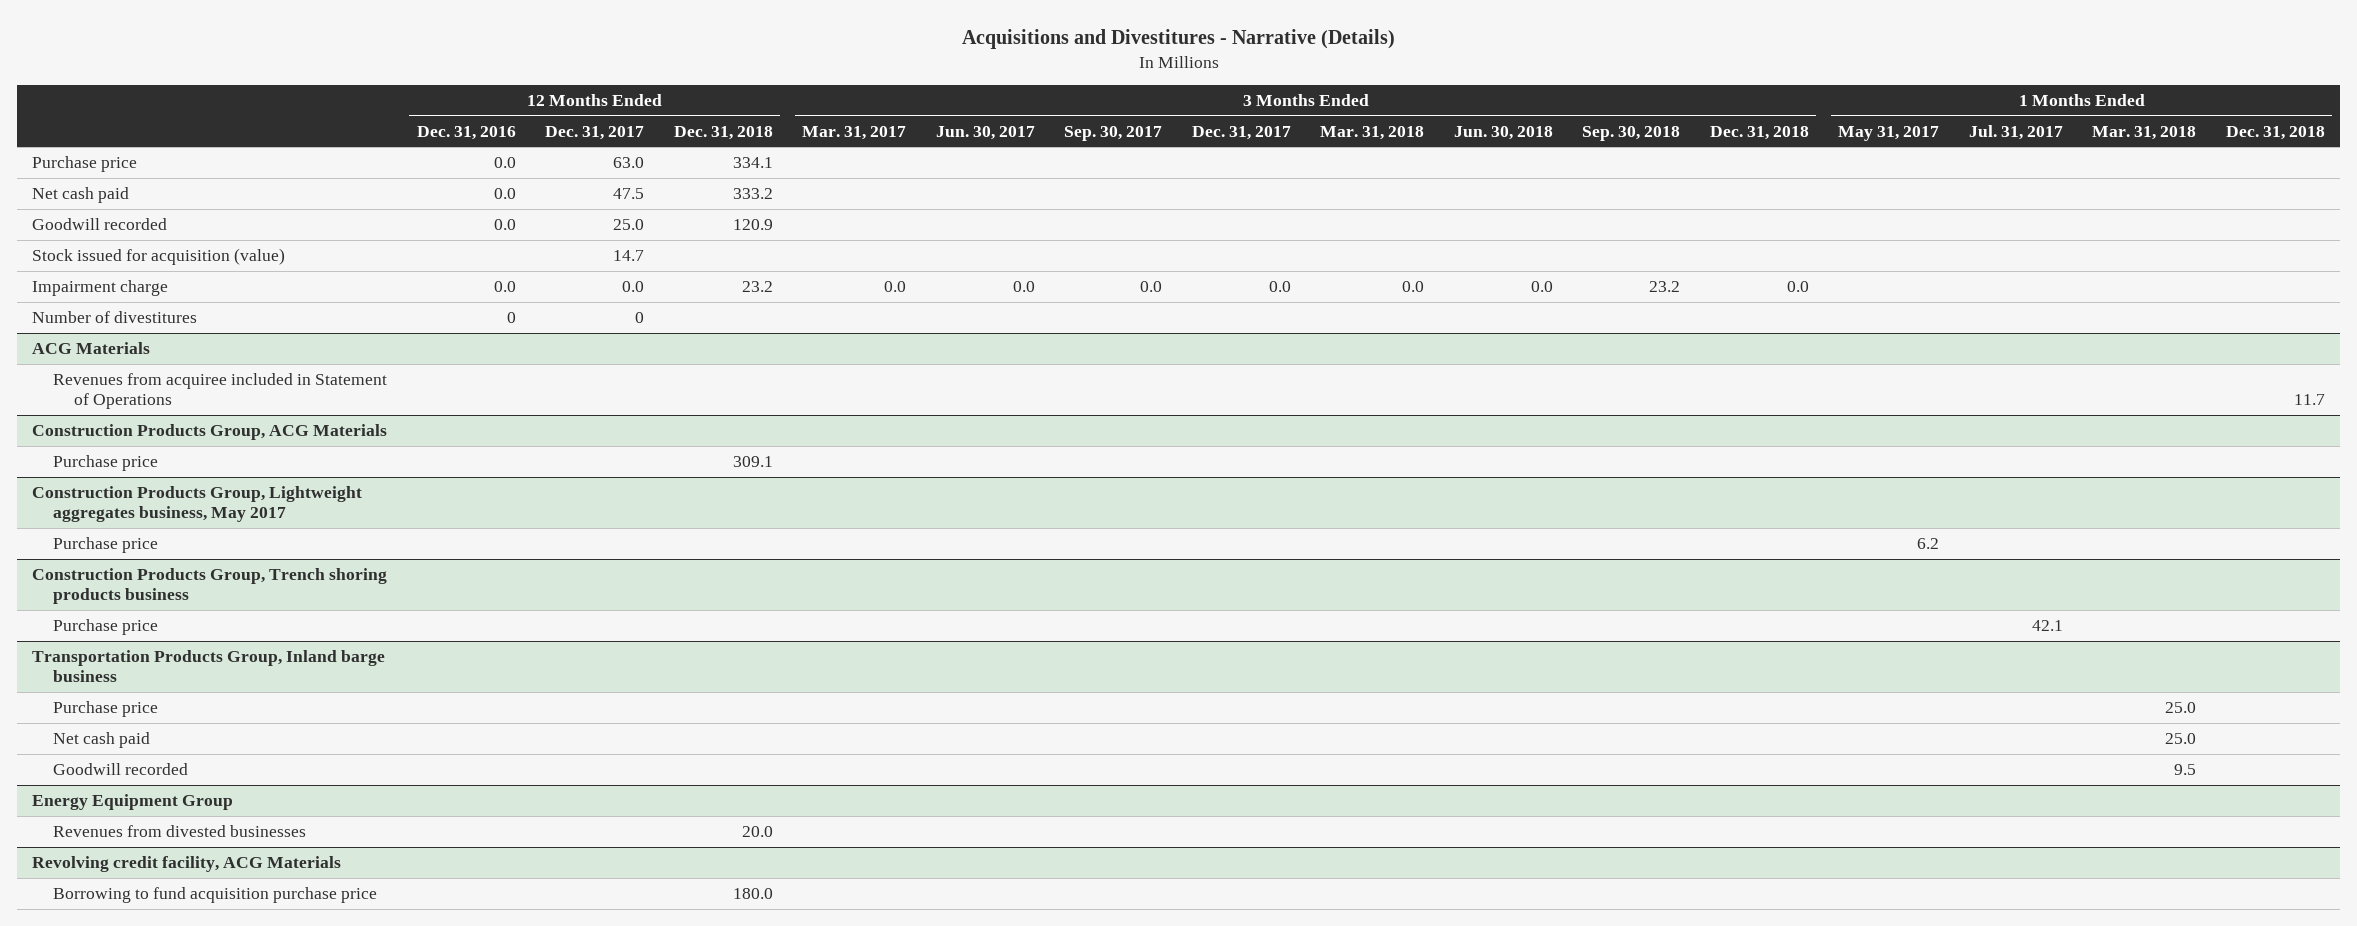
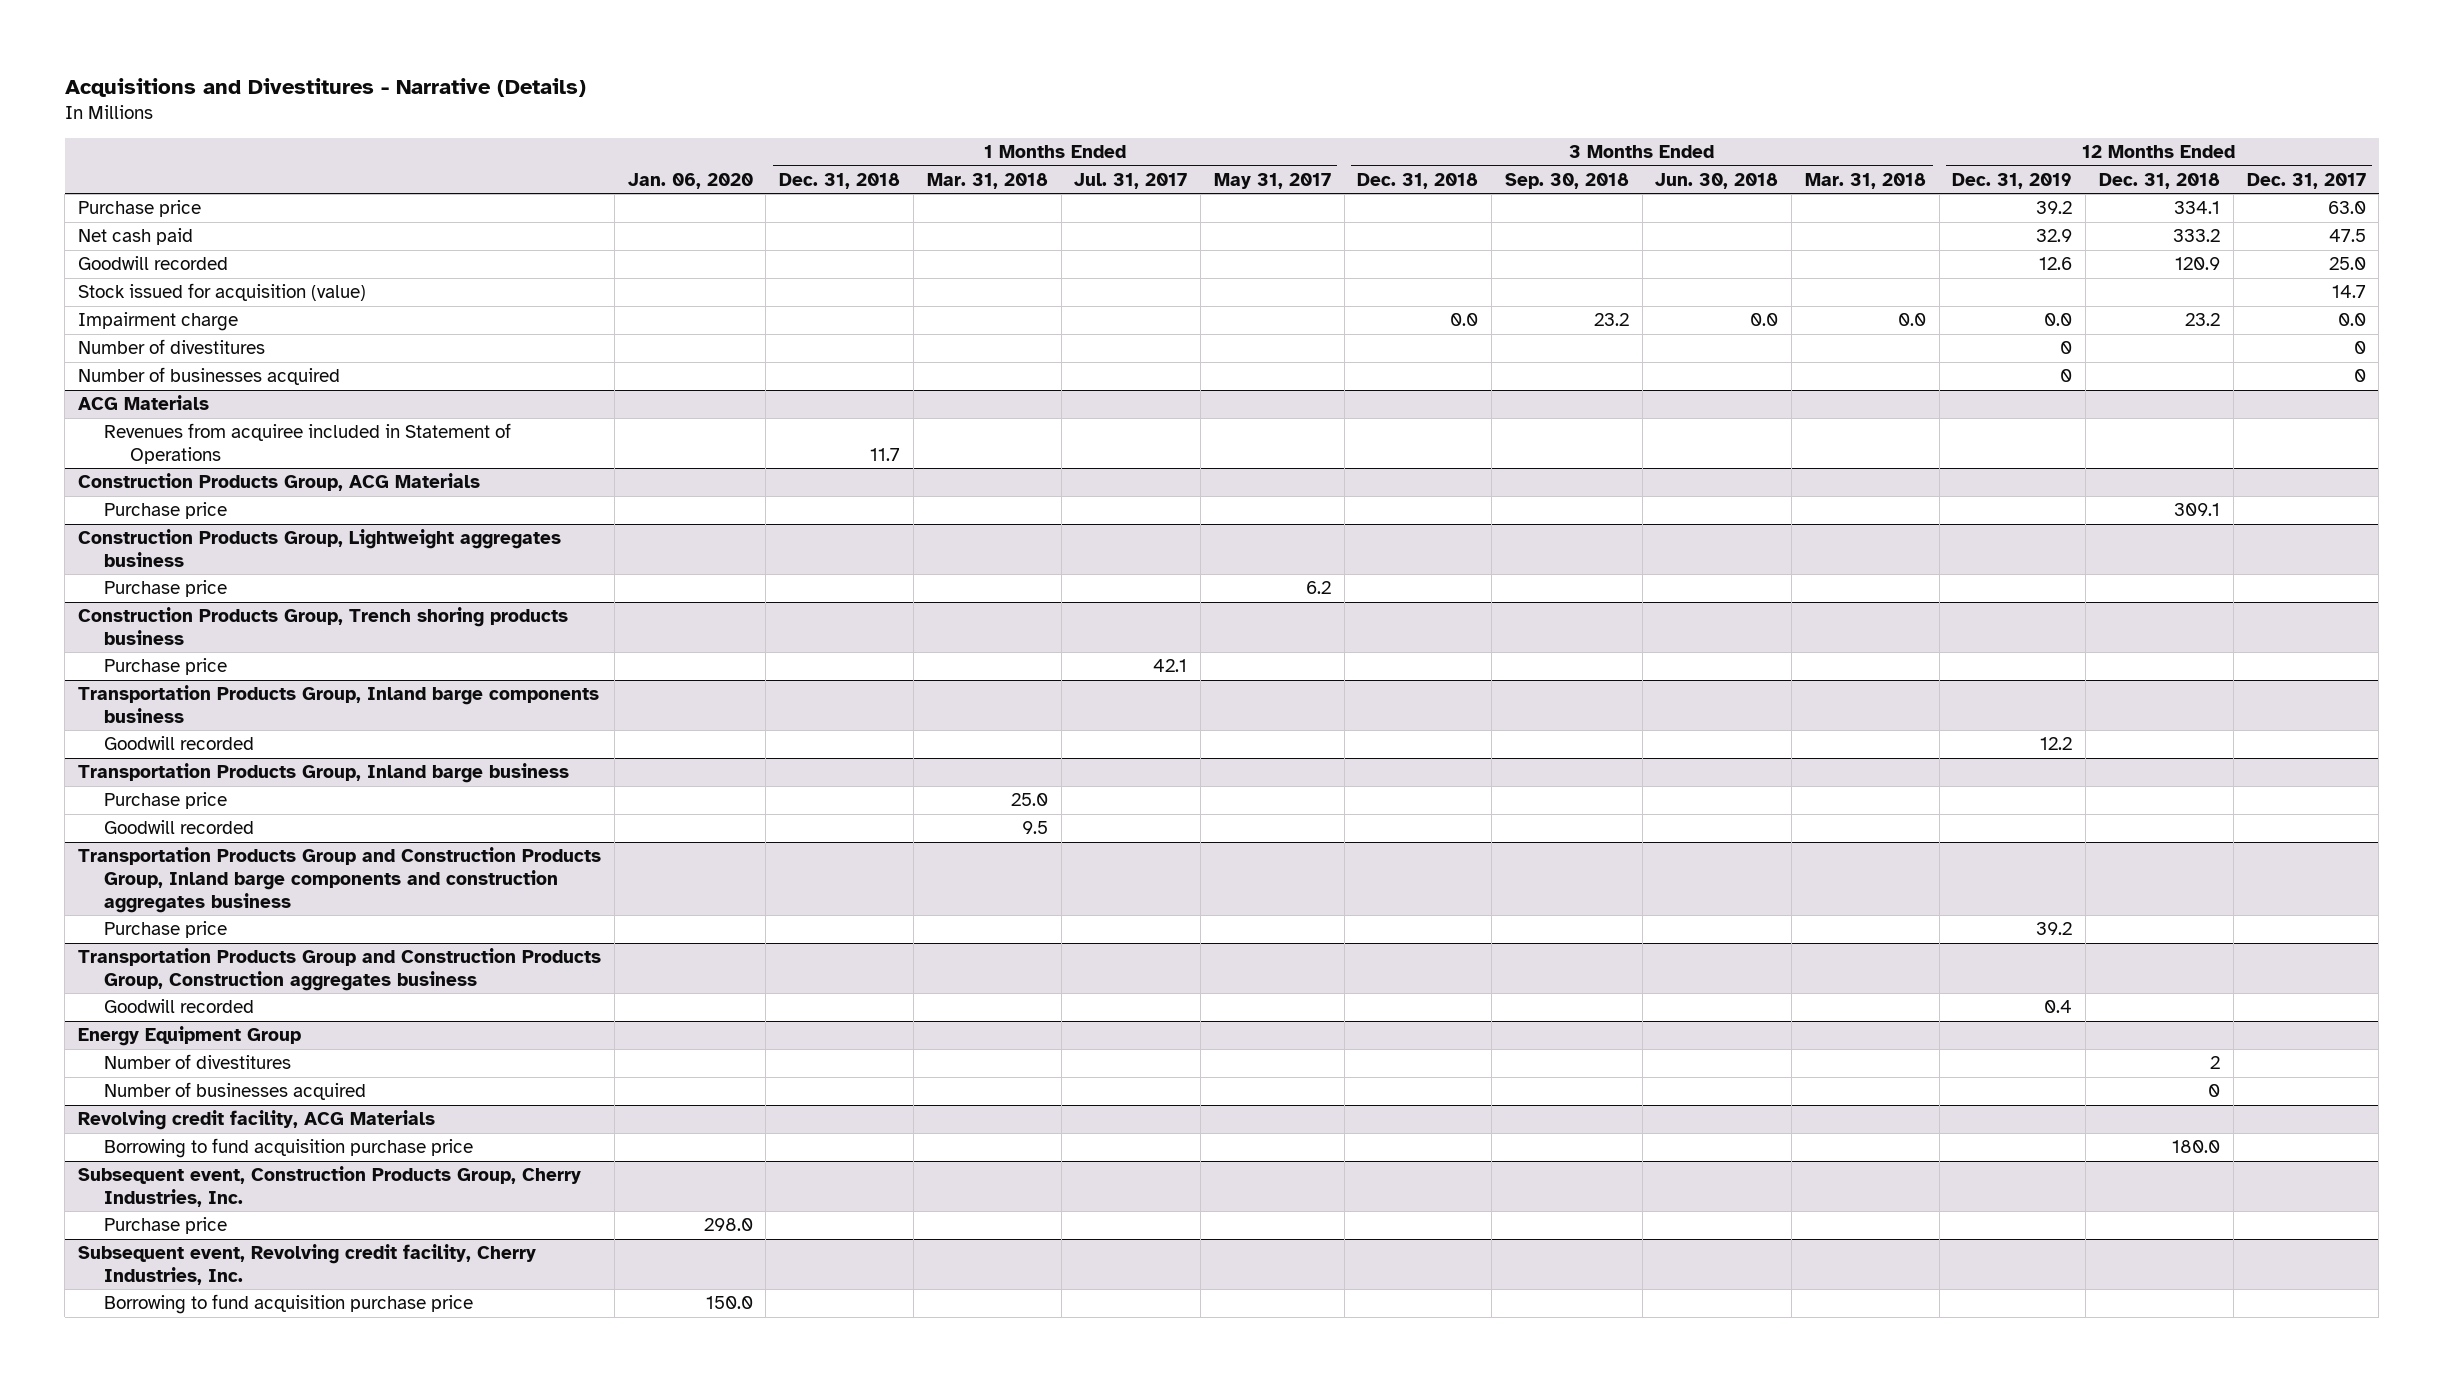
[416,125,516,140] Dec. 31, 2016 -> none
[802,125,907,140] Mar. 31, 2017 -> none
[935,125,1035,140] Jun. 30, 2017 -> none
[1064,125,1163,141] Sep. 30, 2017 -> none
[1191,125,1291,140] Dec. 31, 2017 -> none
none -> [627,172,753,189] Jan. 06, 2020
none -> [1952,172,2073,189] Dec. 31, 2019
none -> [78,367,341,386] Number of businesses acquired
[32,485,363,523] Construction Products Group, Lightweight aggregates business, May 2017 -> [78,529,562,568] Construction Products Group, Lightweight aggregates business
none -> [78,685,600,724] Transportation Products Group, Inland barge components business
none -> [104,736,255,751] Goodwill recorded
[53,731,151,748] Net cash paid -> none
none -> [78,847,602,913] Transportation Products Group and Construction Products Group, Inland barge components and construction aggregates business
none -> [104,921,228,939] Purchase price
none -> [78,948,602,992] Transportation Products Group and Construction Products Group, Construction aggregates business
none -> [104,999,255,1014] Goodwill recorded
[53,824,307,837] Revenues from divested businesses -> none
none -> [104,1054,292,1070] Number of divestitures
none -> [104,1082,367,1101] Number of businesses acquired
none -> [78,1166,582,1208] Subsequent event, Construction Products Group, Cherry Industries, Inc.
none -> [104,1217,228,1235] Purchase price
none -> [78,1244,537,1286] Subsequent event, Revolving credit facility, Cherry Industries, Inc.
none -> [104,1294,474,1315] Borrowing to fund acquisition purchase price

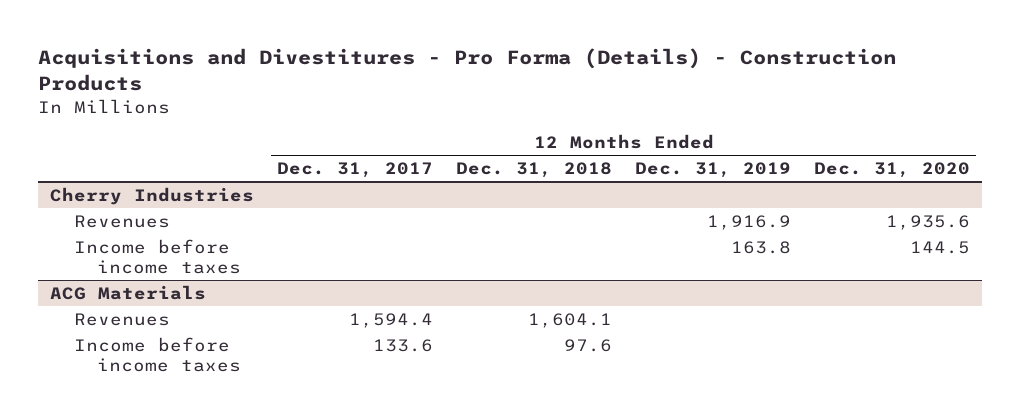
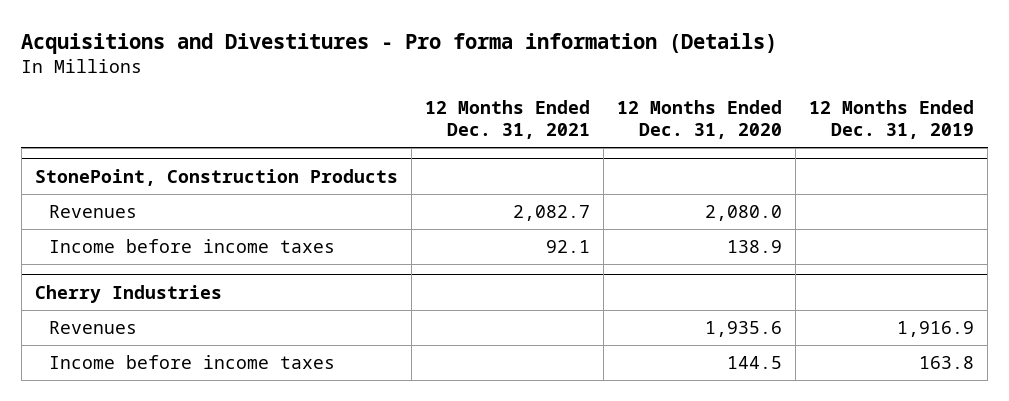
[38,48,897,92] Acquisitions and Divestitures - Pro Forma (Details) - Construction Products -> [21,32,778,54] Acquisitions and Divestitures - Pro forma information (Details)
[277,161,434,178] Dec. 31, 2017 -> none
[456,161,613,178] Dec. 31, 2018 -> none
none -> [424,100,590,140] 12 Months Ended Dec. 31, 2021
none -> [34,168,398,186] StonePoint, Construction Products
none -> [49,204,138,218] Revenues
none -> [49,238,336,253] Income before income taxes
[49,284,206,300] ACG Materials -> none
[73,312,170,326] Revenues -> none
[73,336,242,373] Income before income taxes -> none

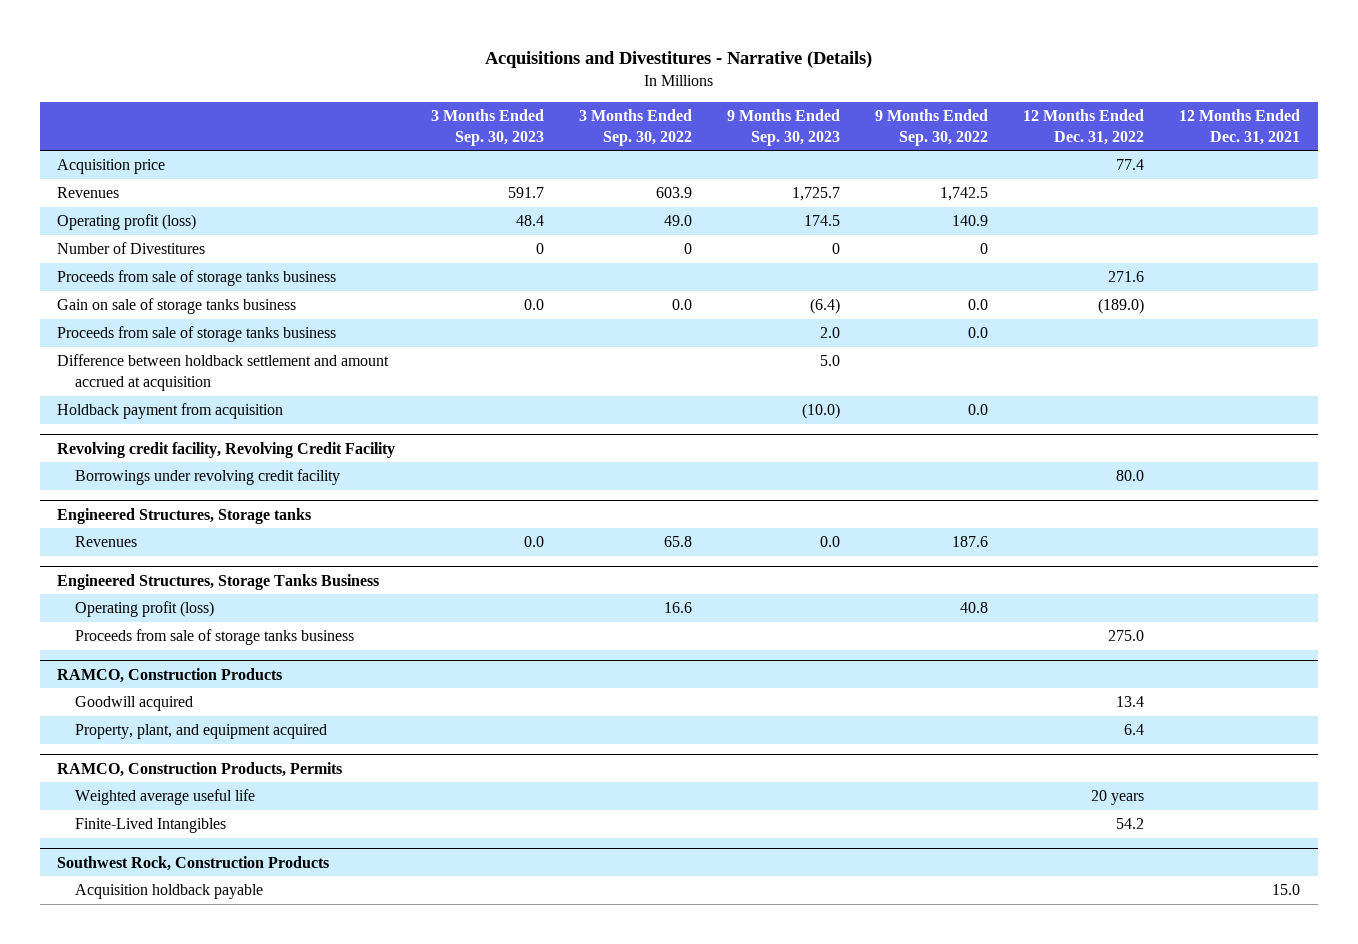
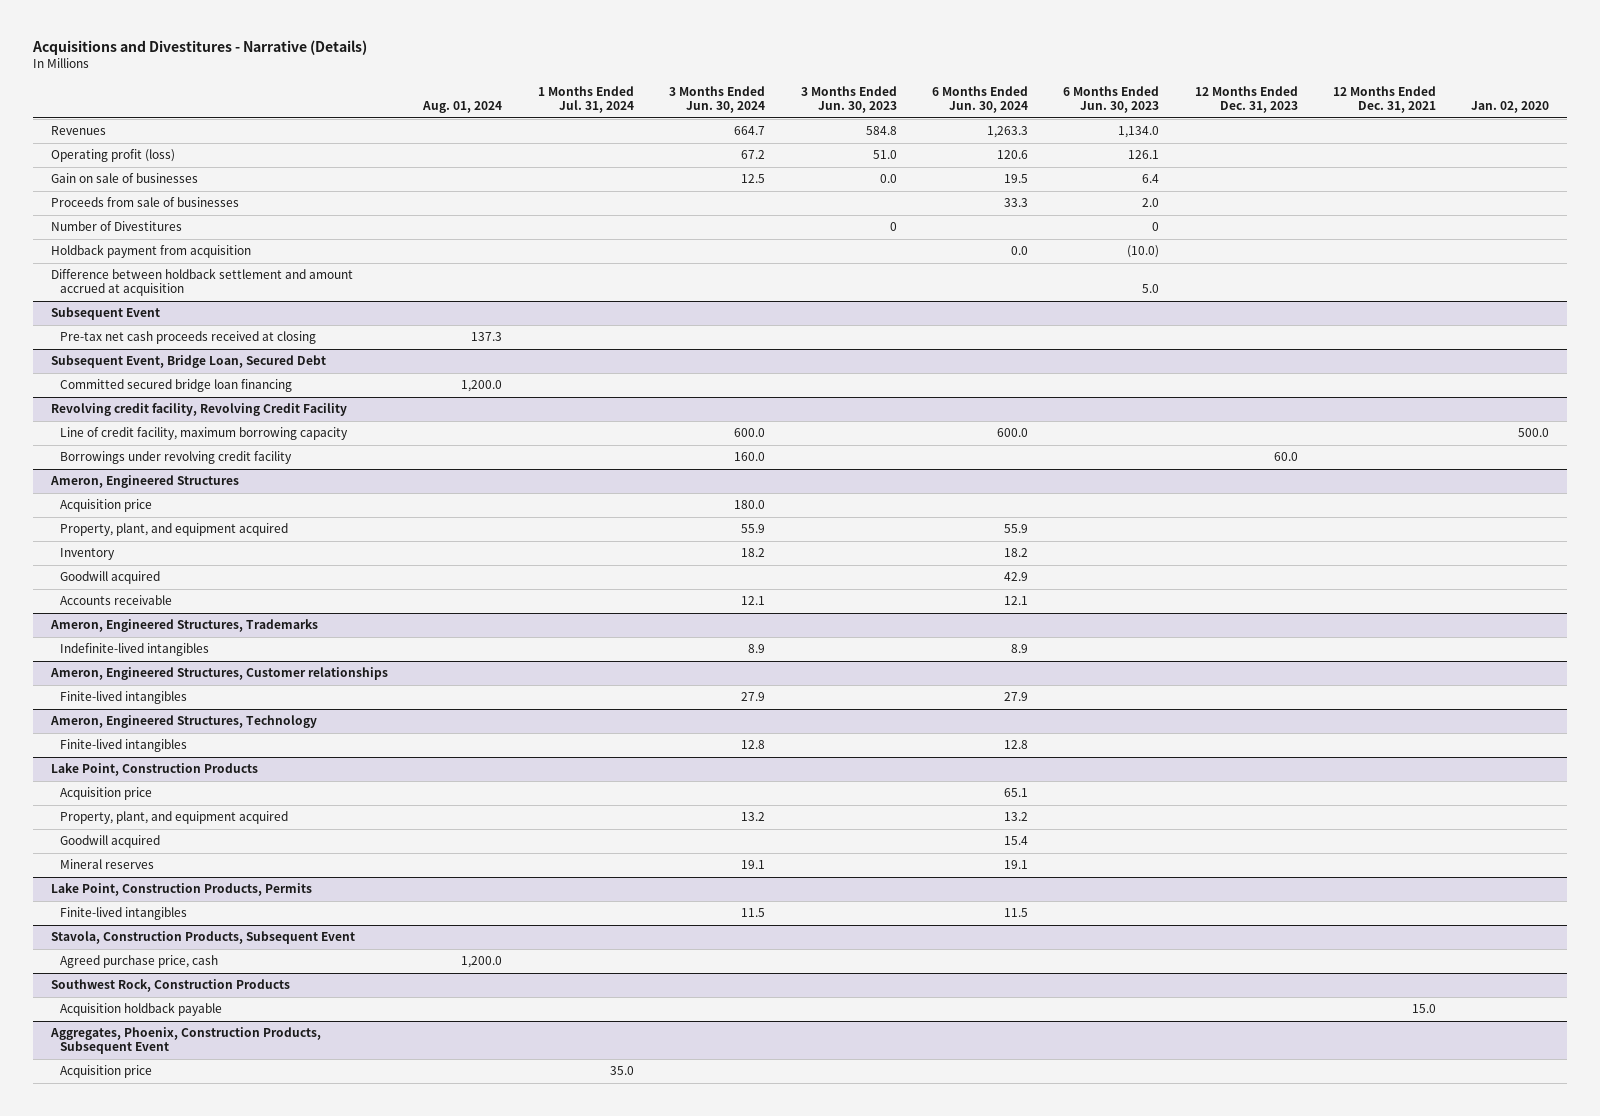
[430,108,544,146] 3 Months Ended Sep. 30, 2023 -> none
[578,108,692,146] 3 Months Ended Sep. 30, 2022 -> none
[726,108,840,146] 9 Months Ended Sep. 30, 2023 -> none
[875,108,989,146] 9 Months Ended Sep. 30, 2022 -> none
[1023,108,1145,145] 12 Months Ended Dec. 31, 2022 -> none
none -> [422,101,503,114] Aug. 01, 2024
none -> [537,86,634,114] 1 Months Ended Jul. 31, 2024
none -> [669,86,766,114] 3 Months Ended Jun. 30, 2024
none -> [800,86,897,114] 3 Months Ended Jun. 30, 2023
none -> [931,86,1028,114] 6 Months Ended Jun. 30, 2024
none -> [1063,86,1160,114] 6 Months Ended Jun. 30, 2023
none -> [1194,86,1298,114] 12 Months Ended Dec. 31, 2023
none -> [1471,101,1550,114] Jan. 02, 2020
[57,159,166,175] Acquisition price -> none
none -> [51,173,199,184] Gain on sale of businesses
none -> [51,197,240,208] Proceeds from sale of businesses
[57,270,337,287] Proceeds from sale of storage tanks business -> none
[57,298,297,315] Gain on sale of storage tanks business -> none
[57,326,337,343] Proceeds from sale of storage tanks business -> none
[57,354,390,391] Difference between holdback settlement and amount accrued at acquisition -> [51,268,354,297] Difference between holdback settlement and amount accrued at acquisition
none -> [51,307,161,321] Subsequent Event
none -> [59,331,316,345] Pre-tax net cash proceeds received at closing
none -> [51,355,327,369] Subsequent Event, Bridge Loan, Secured Debt
none -> [59,379,292,393] Committed secured bridge loan financing
none -> [59,427,348,441] Line of credit facility, maximum borrowing capacity
[57,507,312,524] Engineered Structures, Storage tanks -> none
[74,536,137,548] Revenues -> none
[57,573,380,590] Engineered Structures, Storage Tanks Business -> none
[74,601,214,618] Operating profit (loss) -> none
[74,629,354,646] Proceeds from sale of storage tanks business -> none
[57,667,283,683] RAMCO, Construction Products -> none
[74,696,193,712] Goodwill acquired -> none
[74,724,327,740] Property, plant, and equipment acquired -> none
[74,789,255,806] Weighted average useful life -> none
none -> [50,475,240,489] Ameron, Engineered Structures
none -> [59,499,152,513] Acquisition price
none -> [59,523,288,537] Property, plant, and equipment acquired
none -> [59,548,115,561] Inventory
none -> [59,571,160,585] Goodwill acquired
none -> [59,595,172,606] Accounts receivable
none -> [50,619,319,633] Ameron, Engineered Structures, Trademarks
none -> [59,643,209,657] Indefinite-lived intangibles
none -> [50,667,389,681] Ameron, Engineered Structures, Customer relationships
none -> [59,691,187,705] Finite-lived intangibles
none -> [50,715,318,729] Ameron, Engineered Structures, Technology
none -> [59,739,187,753] Finite-lived intangibles
none -> [51,763,259,777] Lake Point, Construction Products
none -> [59,787,152,801] Acquisition price
none -> [59,811,288,825] Property, plant, and equipment acquired
none -> [59,835,160,849] Goodwill acquired
none -> [59,859,154,870] Mineral reserves
[57,761,343,777] RAMCO, Construction Products, Permits -> [51,883,313,897] Lake Point, Construction Products, Permits
[74,818,226,834] Finite-Lived Intangibles -> [59,907,187,921] Finite-lived intangibles
none -> [51,931,356,945] Stavola, Construction Products, Subsequent Event
none -> [59,955,218,969] Agreed purchase price, cash
none -> [50,1027,322,1055] Aggregates, Phoenix, Construction Products, Subsequent Event
none -> [59,1065,152,1079] Acquisition price

